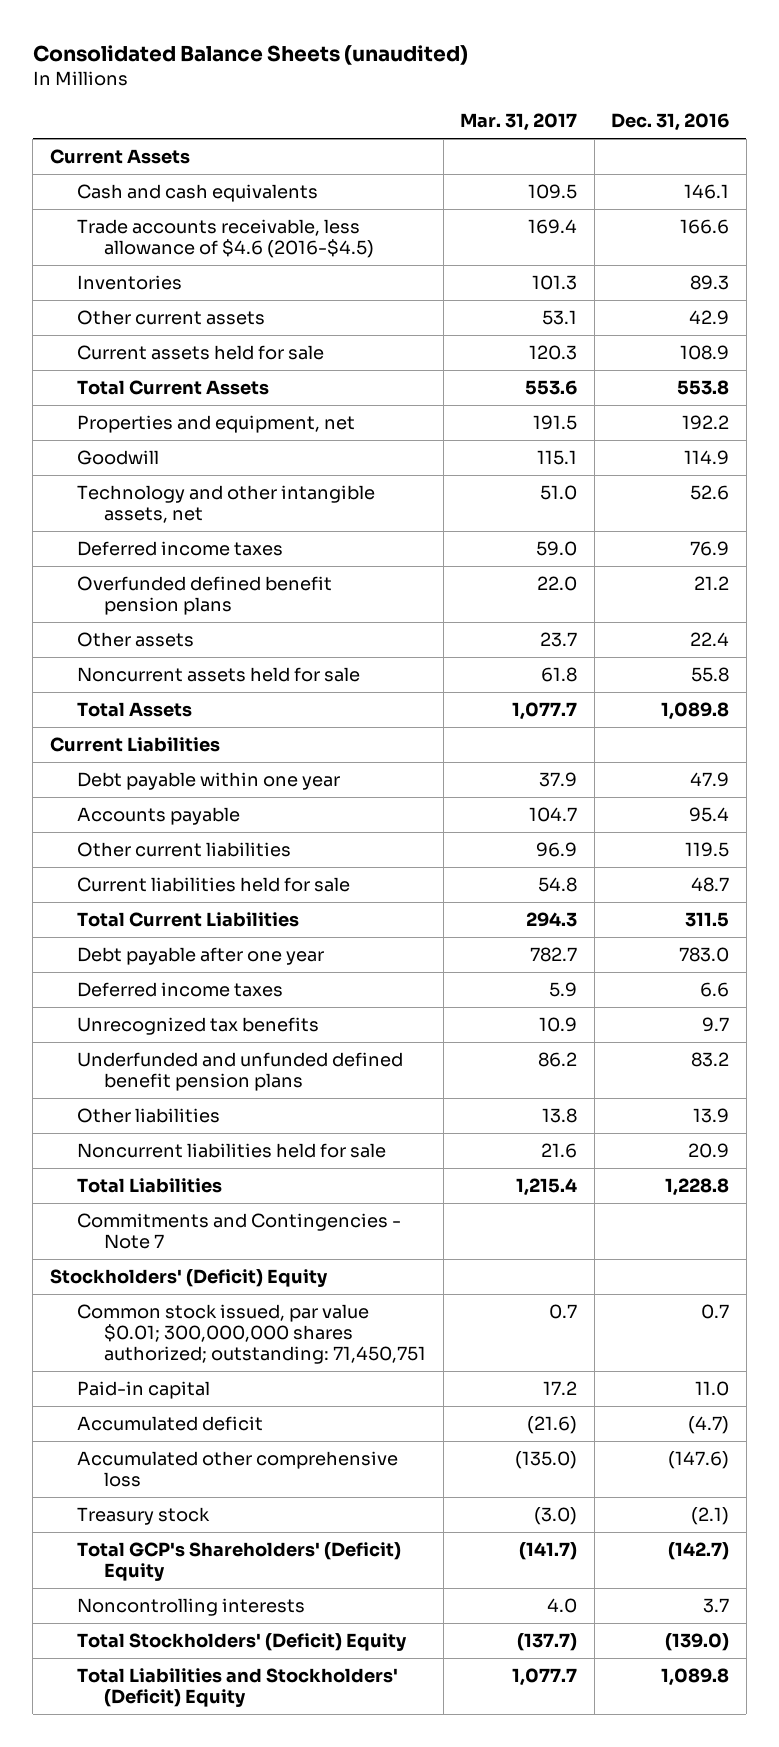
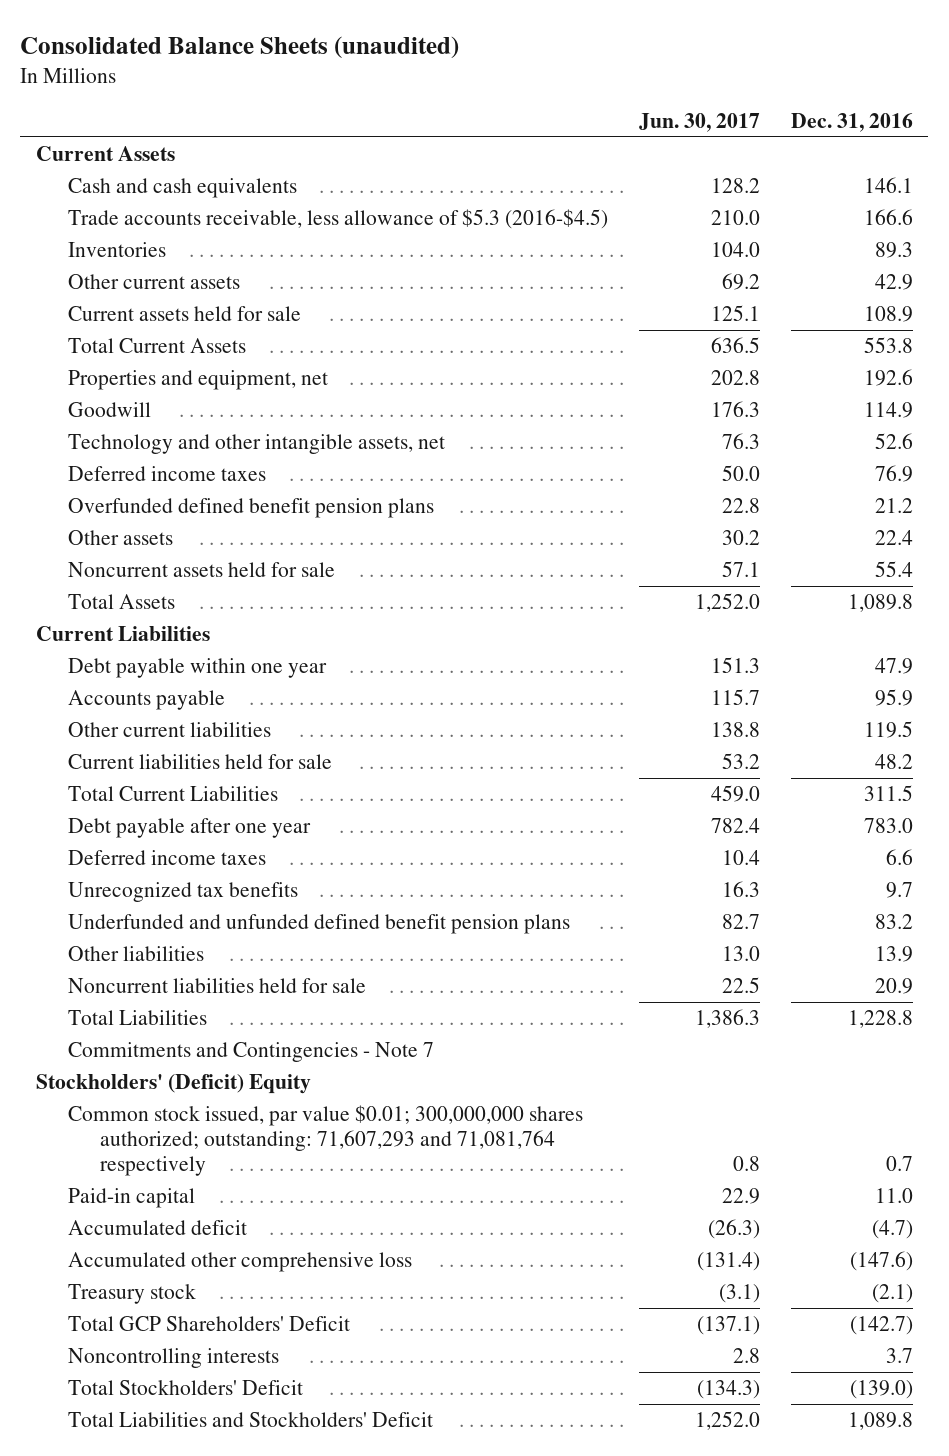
[460,113,578,132] Mar. 31, 2017 -> none
none -> [639,112,761,132] Jun. 30, 2017
[77,219,375,258] Trade accounts receivable, less allowance of $4.6 (2016-$4.5) -> [68,209,609,230] Trade accounts receivable, less allowance of $5.3 (2016-$4.5)
[682,415,730,431] 192.2 -> [864,369,914,387] 192.6
[691,667,730,683] 55.8 -> [875,561,914,578] 55.4
[689,807,730,823] 95.4 -> [875,689,914,707] 95.9
[691,877,730,893] 48.7 -> [875,754,914,770] 48.2
[77,1304,427,1364] Common stock issued, par value $0.01; 300,000,000 shares authorized; outstanding: 71,450,751 -> [68,1105,584,1177] Common stock issued, par value $0.01; 300,000,000 shares authorized; outstanding: 71,607,293 and 71,081,764 respectively
[77,1542,402,1581] Total GCP's Shareholders' (Deficit) Equity -> [68,1316,351,1332] Total GCP Shareholders' Deficit
[77,1633,408,1652] Total Stockholders' (Deficit) Equity -> [68,1380,304,1396] Total Stockholders' Deficit
[77,1668,399,1707] Total Liabilities and Stockholders' (Deficit) Equity -> [68,1412,434,1428] Total Liabilities and Stockholders' Deficit

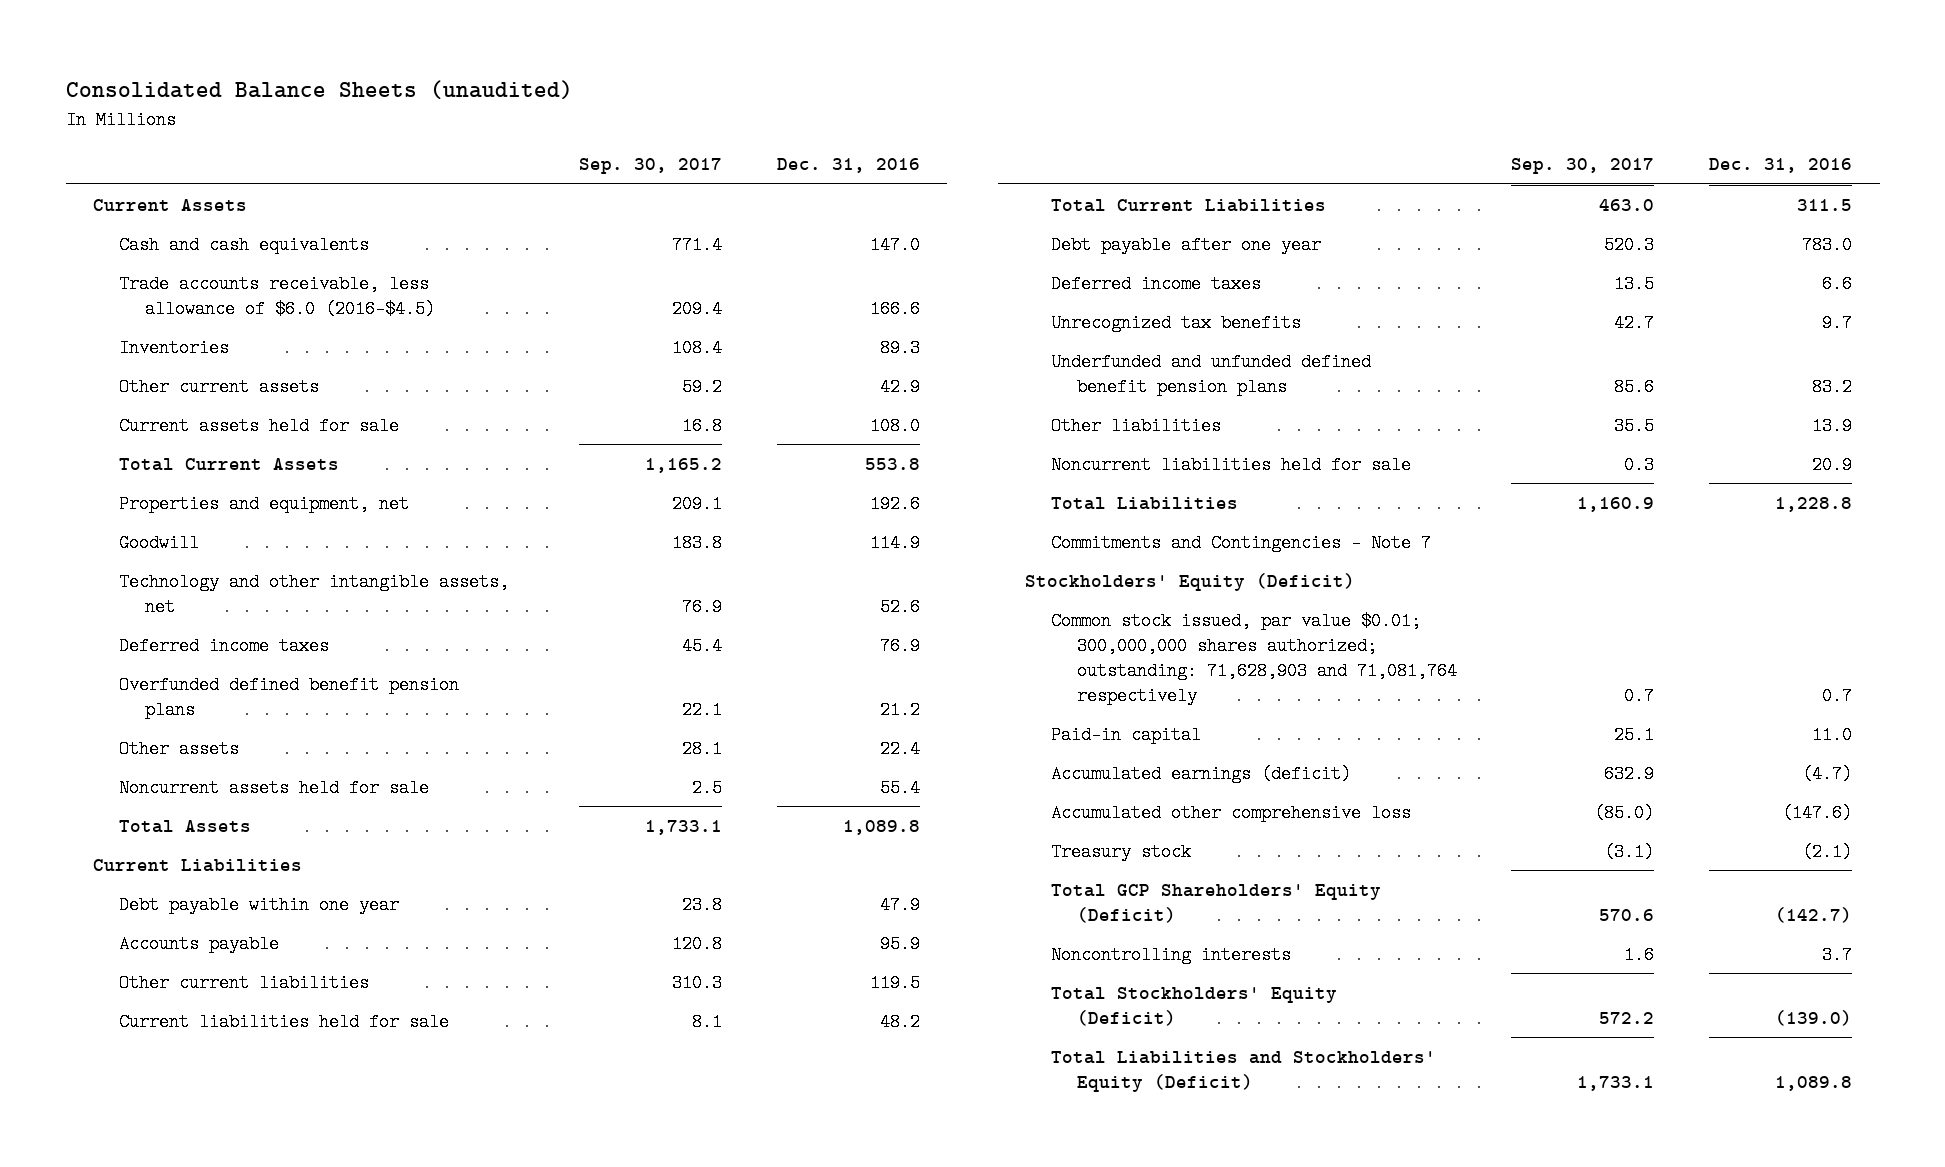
[639,112,761,132] Jun. 30, 2017 -> none
none -> [579,158,723,175] Sep. 30, 2017
[864,177,914,194] 146.1 -> [870,235,921,254] 147.0
[68,209,609,230] Trade accounts receivable, less allowance of $5.3 (2016-$4.5) -> [118,274,435,318] Trade accounts receivable, less allowance of $6.0 (2016-$4.5)
[864,306,914,323] 108.9 -> [870,416,921,435] 108.0
[35,1074,311,1095] Stockholders' (Deficit) Equity -> [1025,572,1356,591] Stockholders' Equity (Deficit)
[68,1105,584,1177] Common stock issued, par value $0.01; 300,000,000 shares authorized; outstanding: 71,607,293 and 71,081,764 respectively -> [1050,611,1457,706] Common stock issued, par value $0.01; 300,000,000 shares authorized; outstanding: 71,628,903 and 71,081,764 respectively
[68,1220,248,1236] Accumulated deficit -> [1050,764,1351,783] Accumulated earnings (deficit)
[68,1316,351,1332] Total GCP Shareholders' Deficit -> [1050,883,1381,923] Total GCP Shareholders' Equity (Deficit)
[68,1380,304,1396] Total Stockholders' Deficit -> [1050,986,1337,1026] Total Stockholders' Equity (Deficit)
[68,1412,434,1428] Total Liabilities and Stockholders' Deficit -> [1050,1050,1436,1092] Total Liabilities and Stockholders' Equity (Deficit)

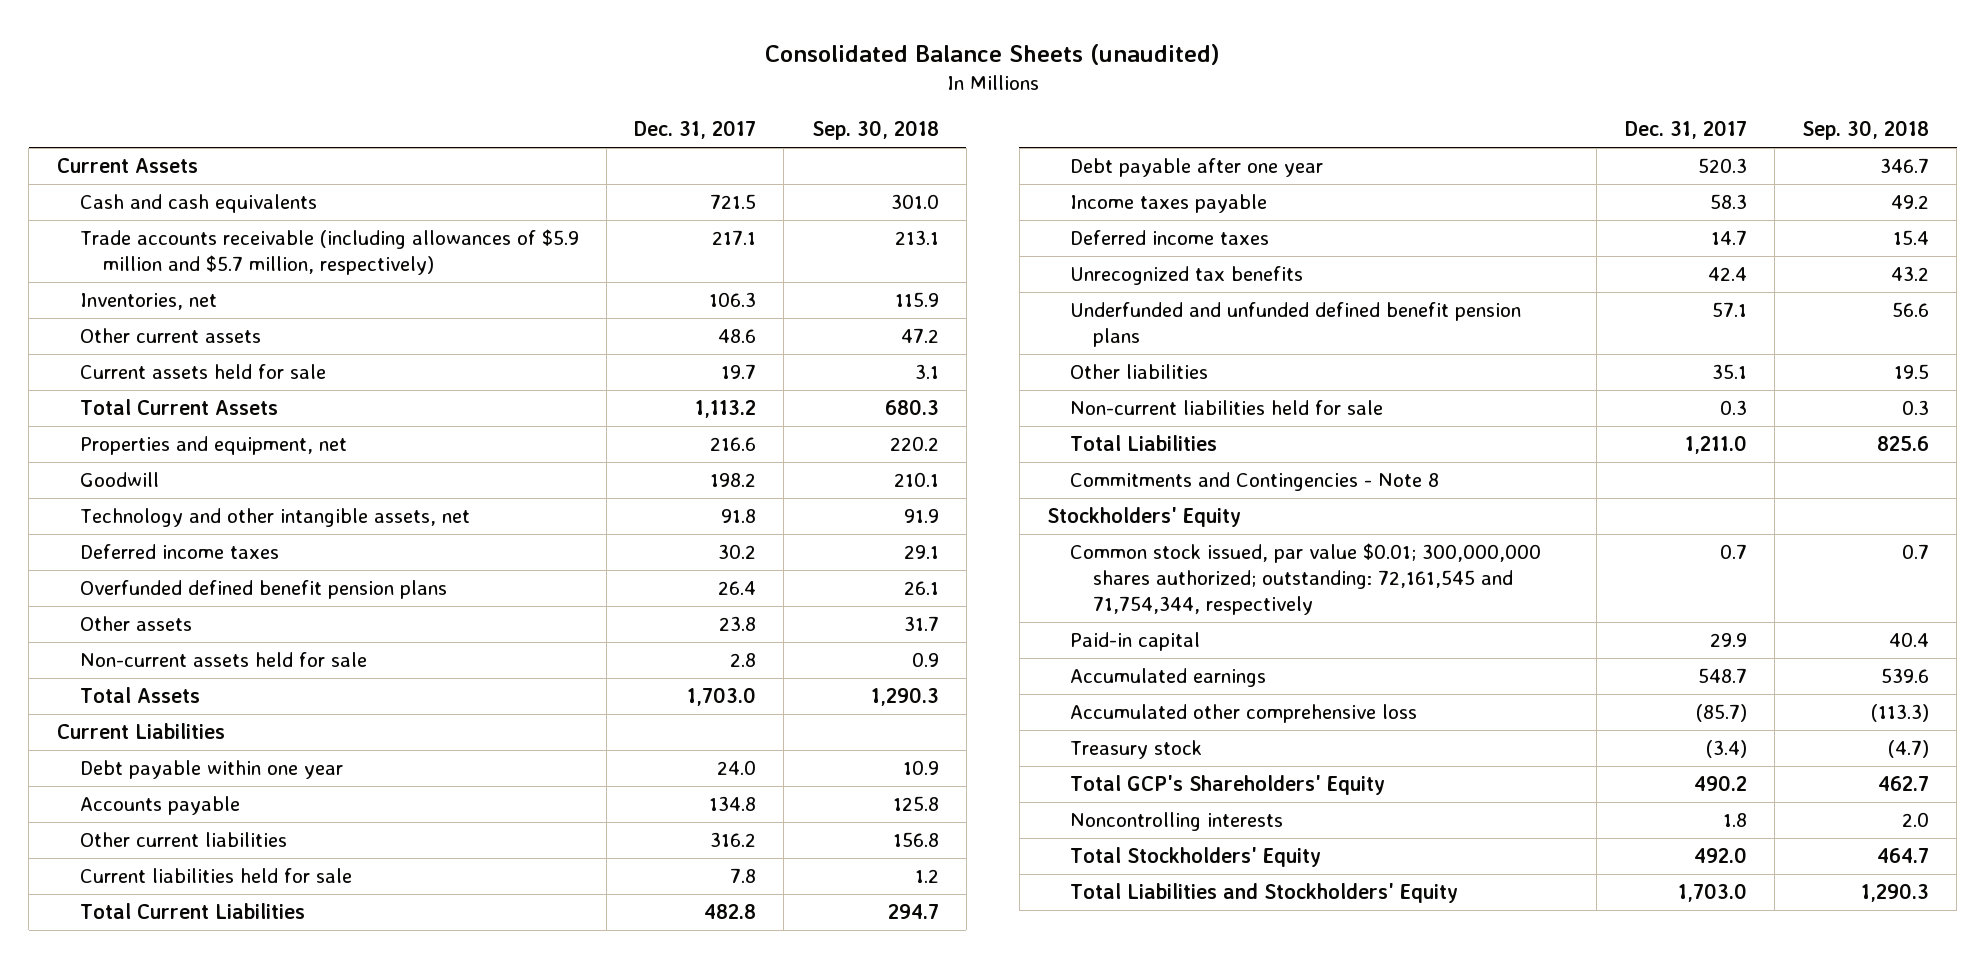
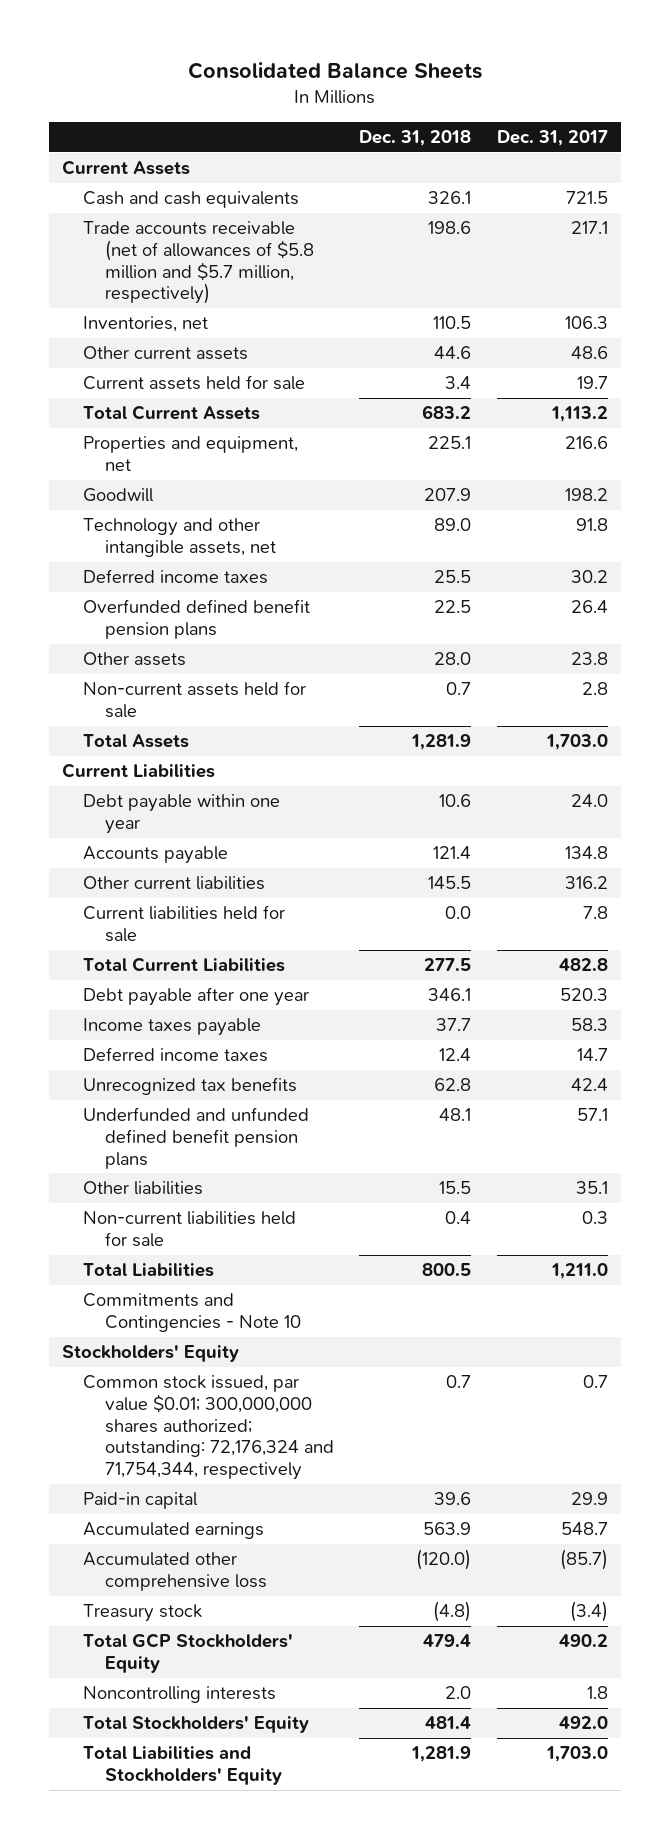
[764,43,1220,65] Consolidated Balance Sheets (unaudited) -> [187,61,482,79] Consolidated Balance Sheets
[811,120,939,141] Sep. 30, 2018 -> none
none -> [359,129,472,146] Dec. 31, 2018
[79,229,579,275] Trade accounts receivable (including allowances of $5.9 million and $5.7 million, respectively) -> [83,221,315,305] Trade accounts receivable (net of allowances of $5.8 million and $5.7 million, respectively)
[1070,472,1440,492] Commitments and Contingencies - Note 8 -> [83,1293,302,1333] Commitments and Contingencies - Note 10
[1070,543,1542,615] Common stock issued, par value $0.01; 300,000,000 shares authorized; outstanding: 72,161,545 and 71,754,344, respectively -> [83,1375,335,1481] Common stock issued, par value $0.01; 300,000,000 shares authorized; outstanding: 72,176,324 and 71,754,344, respectively
[1070,775,1386,796] Total GCP's Shareholders' Equity -> [83,1633,294,1674] Total GCP Stockholders' Equity

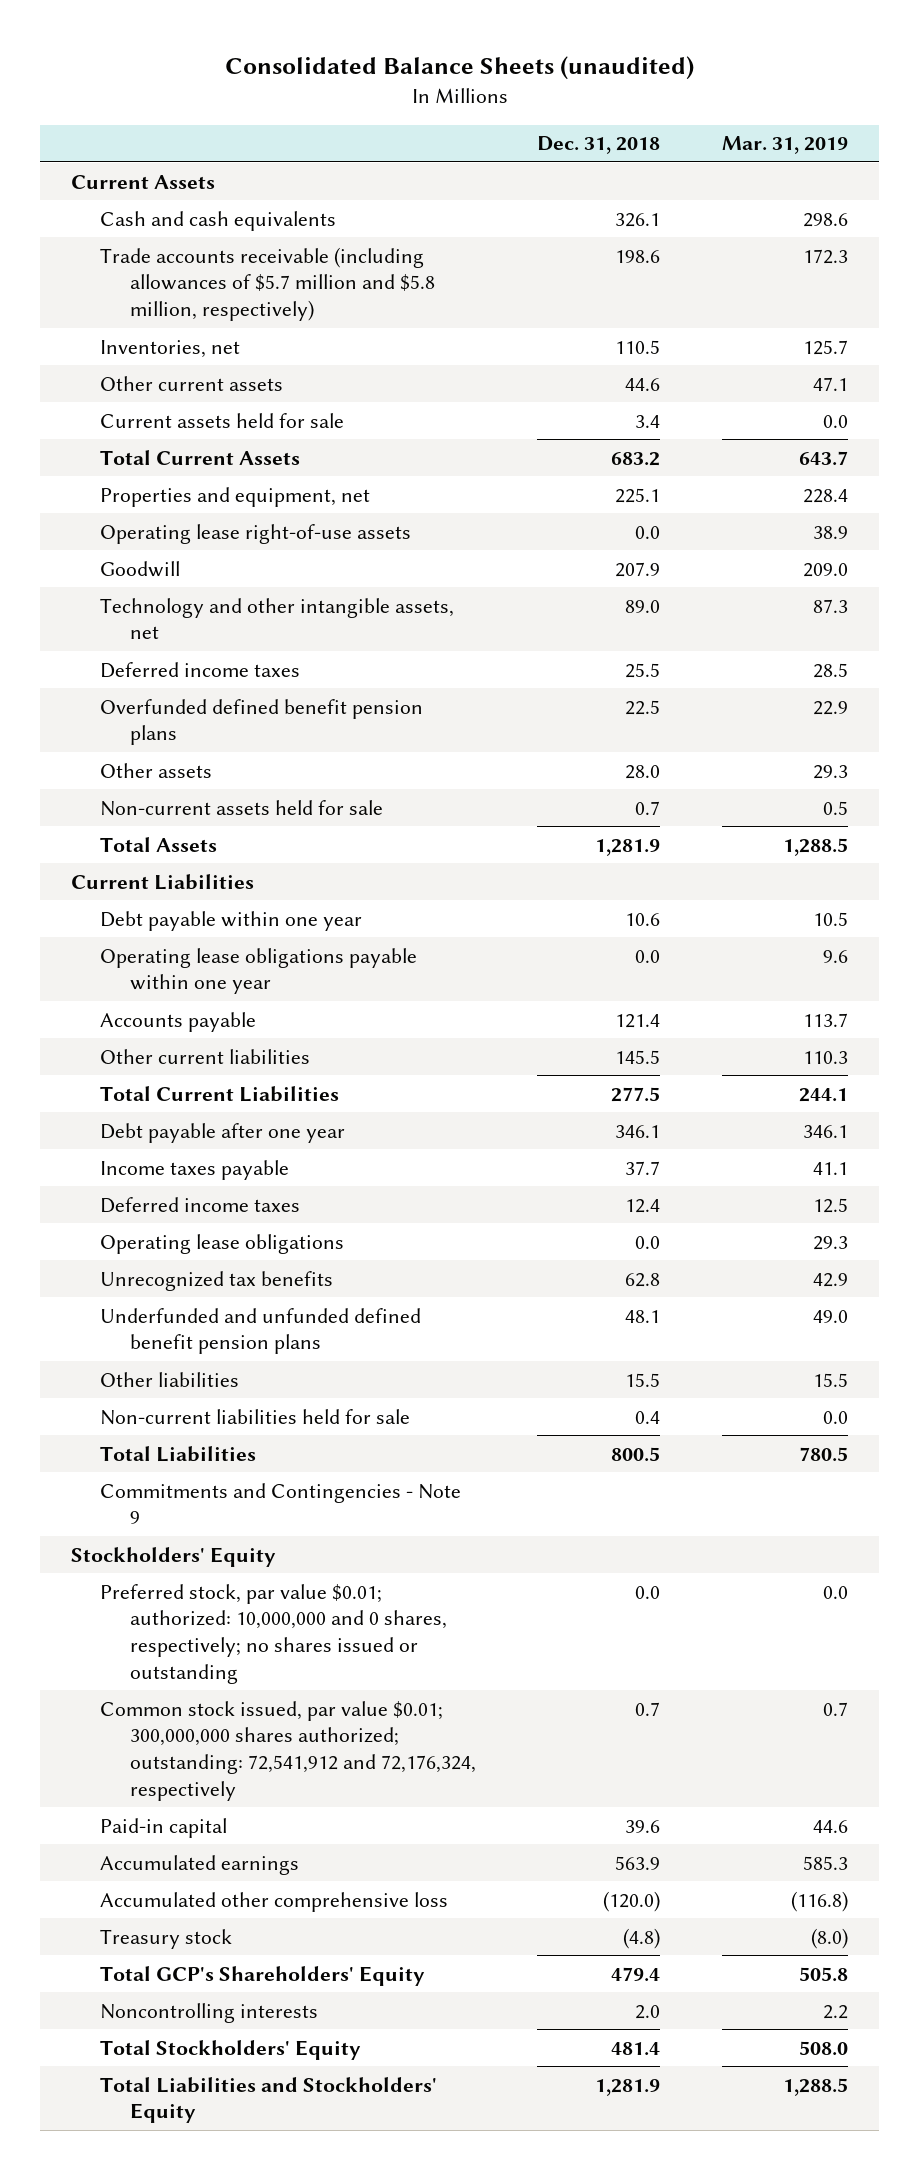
[187,61,482,79] Consolidated Balance Sheets -> [224,55,694,80] Consolidated Balance Sheets (unaudited)
[496,129,608,146] Dec. 31, 2017 -> none
none -> [721,136,848,155] Mar. 31, 2019
[83,221,315,305] Trade accounts receivable (net of allowances of $5.8 million and $5.7 million, respectively) -> [100,246,435,322] Trade accounts receivable (including allowances of $5.7 million and $5.8 million, respectively)
none -> [100,523,412,544] Operating lease right-of-use assets
none -> [100,947,418,995] Operating lease obligations payable within one year
[83,905,286,943] Current liabilities held for sale -> none
none -> [100,1233,345,1254] Operating lease obligations
[83,1293,302,1333] Commitments and Contingencies - Note 10 -> [100,1482,462,1525] Commitments and Contingencies - Note 9
none -> [100,1583,447,1684] Preferred stock, par value $0.01; authorized: 10,000,000 and 0 shares, respectively; no shares issued or outstanding
[83,1375,335,1481] Common stock issued, par value $0.01; 300,000,000 shares authorized; outstanding: 72,176,324 and 71,754,344, respectively -> [100,1700,476,1801] Common stock issued, par value $0.01; 300,000,000 shares authorized; outstanding: 72,541,912 and 72,176,324, respectively
[83,1633,294,1674] Total GCP Stockholders' Equity -> [100,1965,426,1986] Total GCP's Shareholders' Equity

